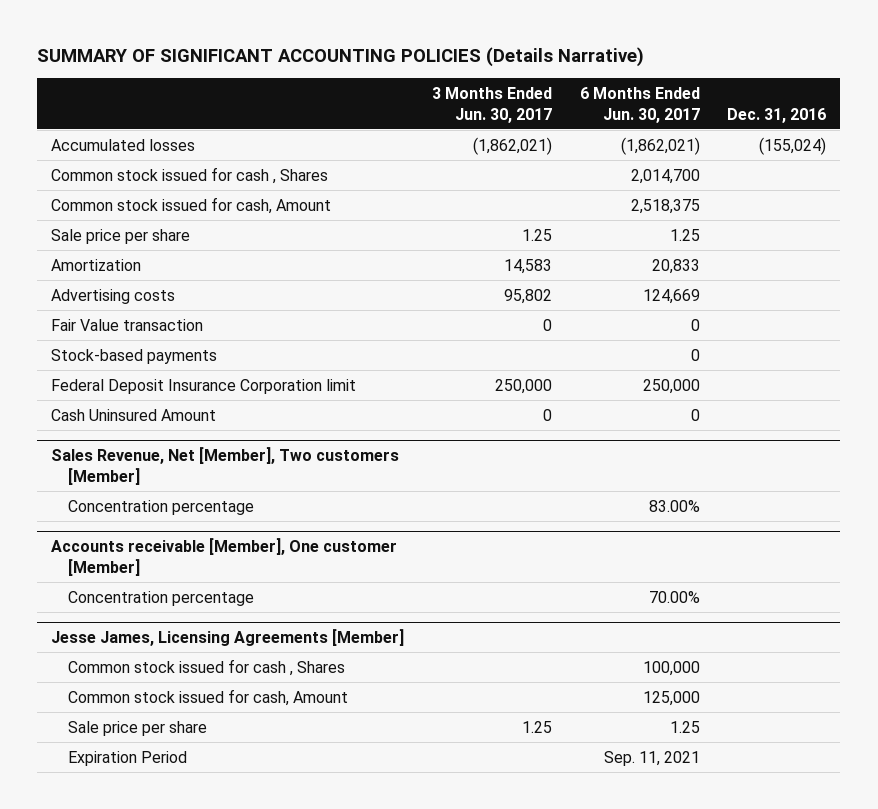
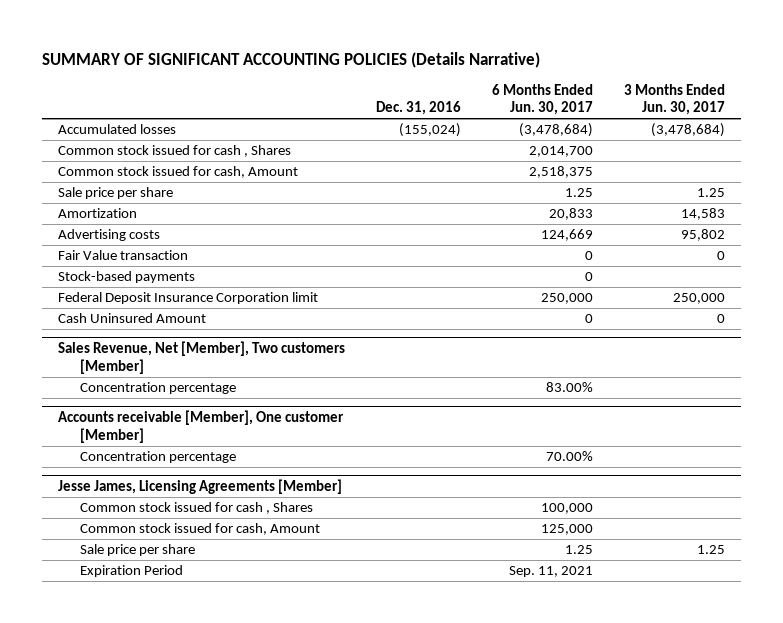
[472,136,552,155] (1,862,021) -> [651,123,726,138] (3,478,684)
[620,136,700,155] (1,862,021) -> [518,123,593,138] (3,478,684)

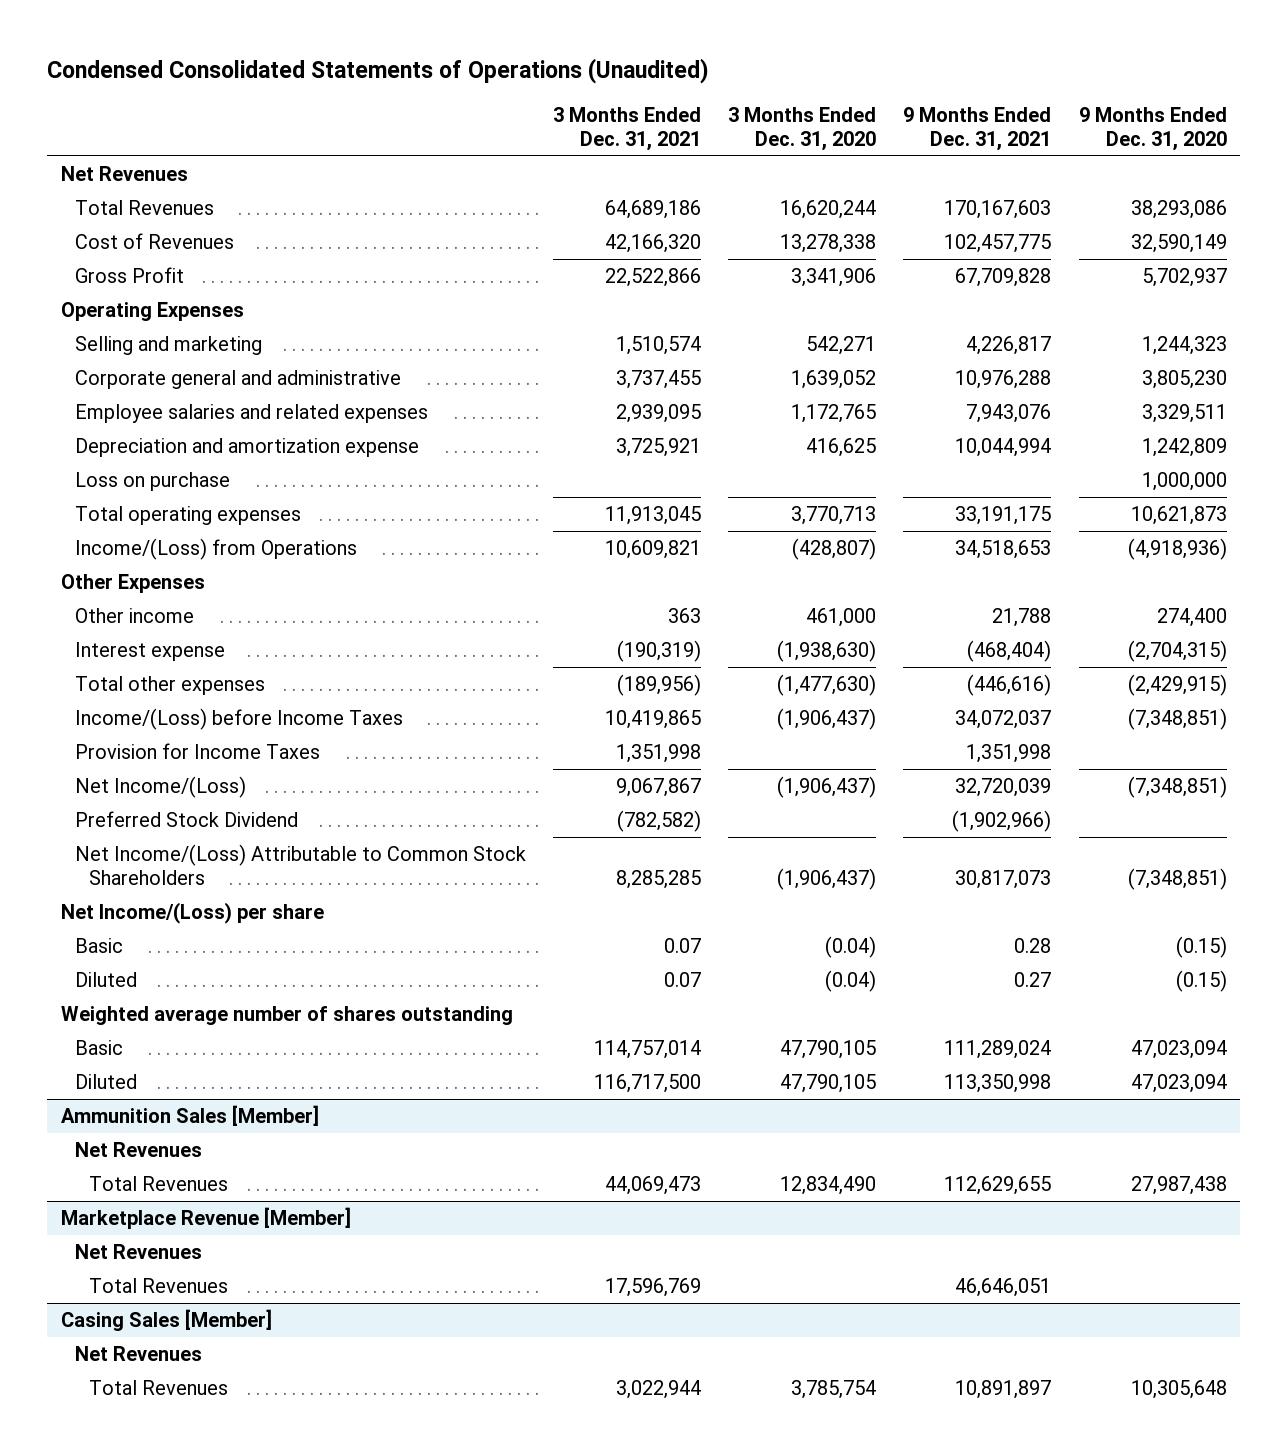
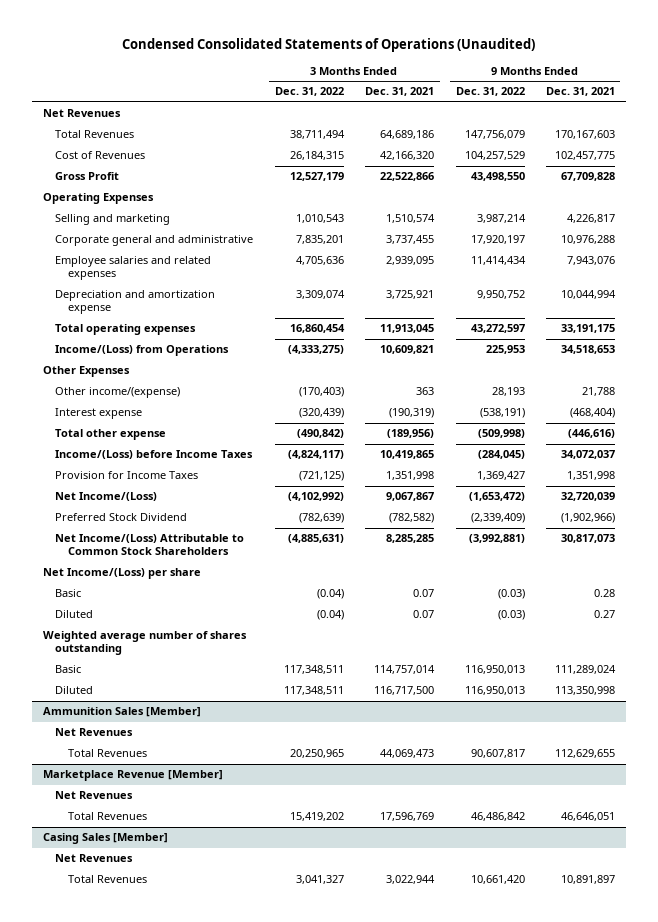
[728,106,877,151] 3 Months Ended Dec. 31, 2020 -> none
[1078,106,1227,151] 9 Months Ended Dec. 31, 2020 -> none
none -> [274,87,344,97] Dec. 31, 2022
none -> [455,87,525,97] Dec. 31, 2022
[74,471,230,491] Loss on purchase -> none
[74,607,194,623] Other income -> [55,387,181,399] Other income/(expense)
[74,675,265,695] Total other expenses -> [55,429,167,441] Total other expense

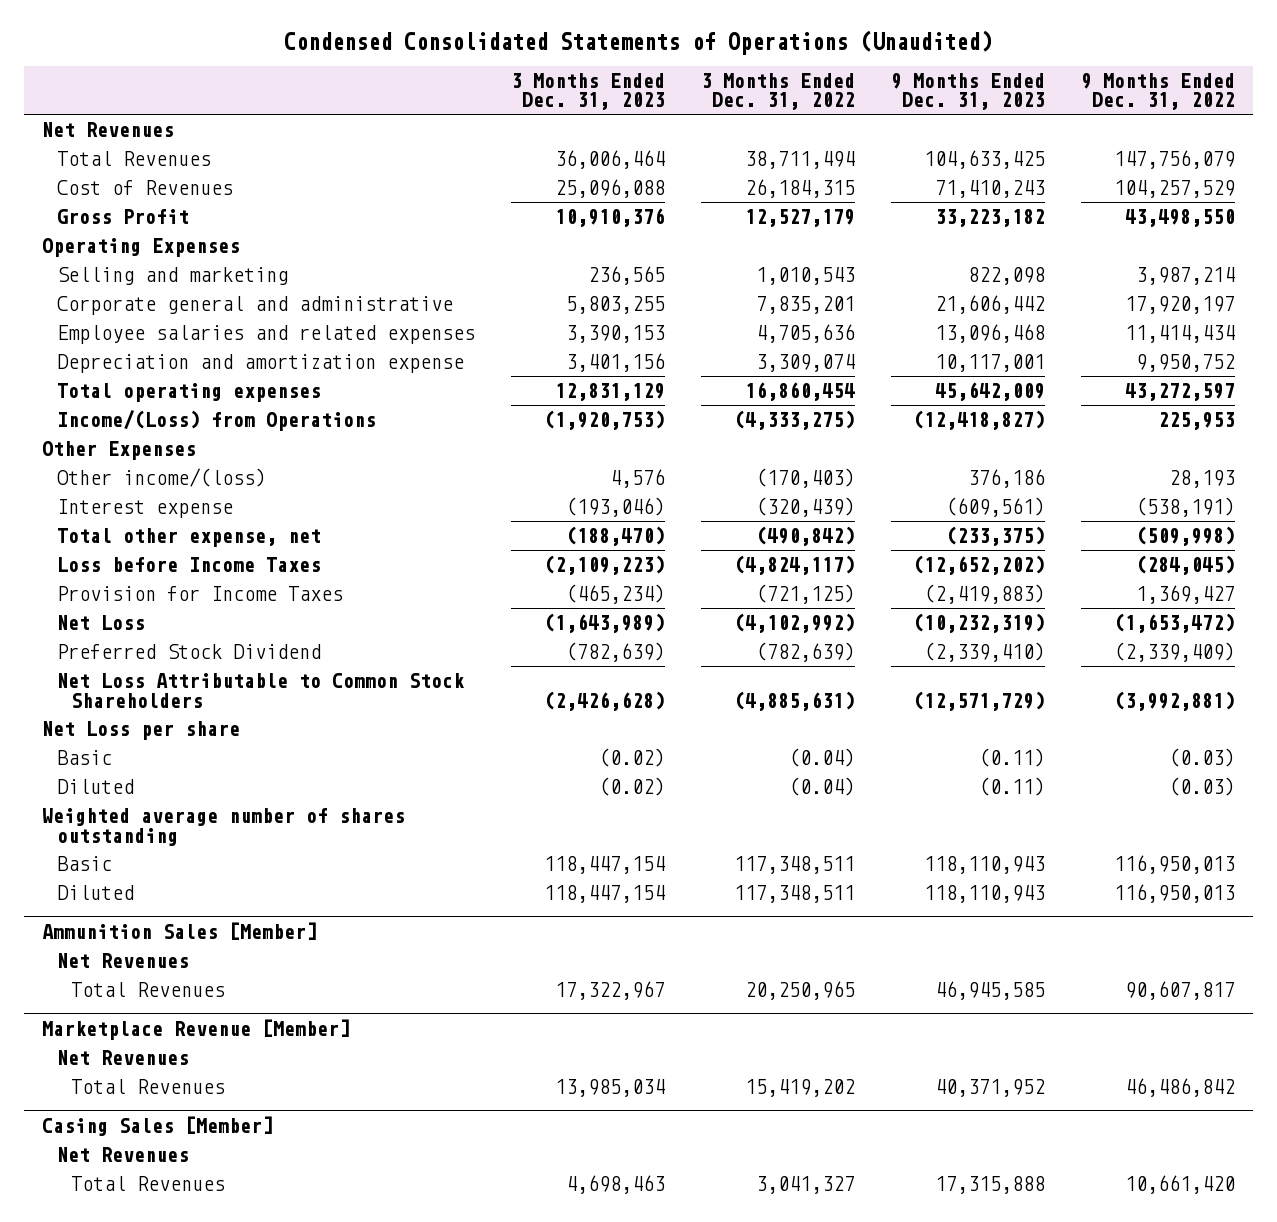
[365,87,435,97] Dec. 31, 2021 -> none
[546,87,616,97] Dec. 31, 2021 -> none
none -> [510,72,665,111] 3 Months Ended Dec. 31, 2023
none -> [890,72,1045,111] 9 Months Ended Dec. 31, 2023
[55,387,181,399] Other income/(expense) -> [56,467,266,487] Other income/(loss)
[55,429,167,441] Total other expense -> [56,527,321,547] Total other expense, net
[55,450,254,460] Income/(Loss) before Income Taxes -> [56,556,321,572] Loss before Income Taxes
[55,492,158,502] Net Income/(Loss) -> [56,614,145,630] Net Loss
[55,534,245,556] Net Income/(Loss) Attributable to Common Stock Shareholders -> [56,672,465,708] Net Loss Attributable to Common Stock Shareholders
[42,568,201,580] Net Income/(Loss) per share -> [42,720,241,740] Net Loss per share

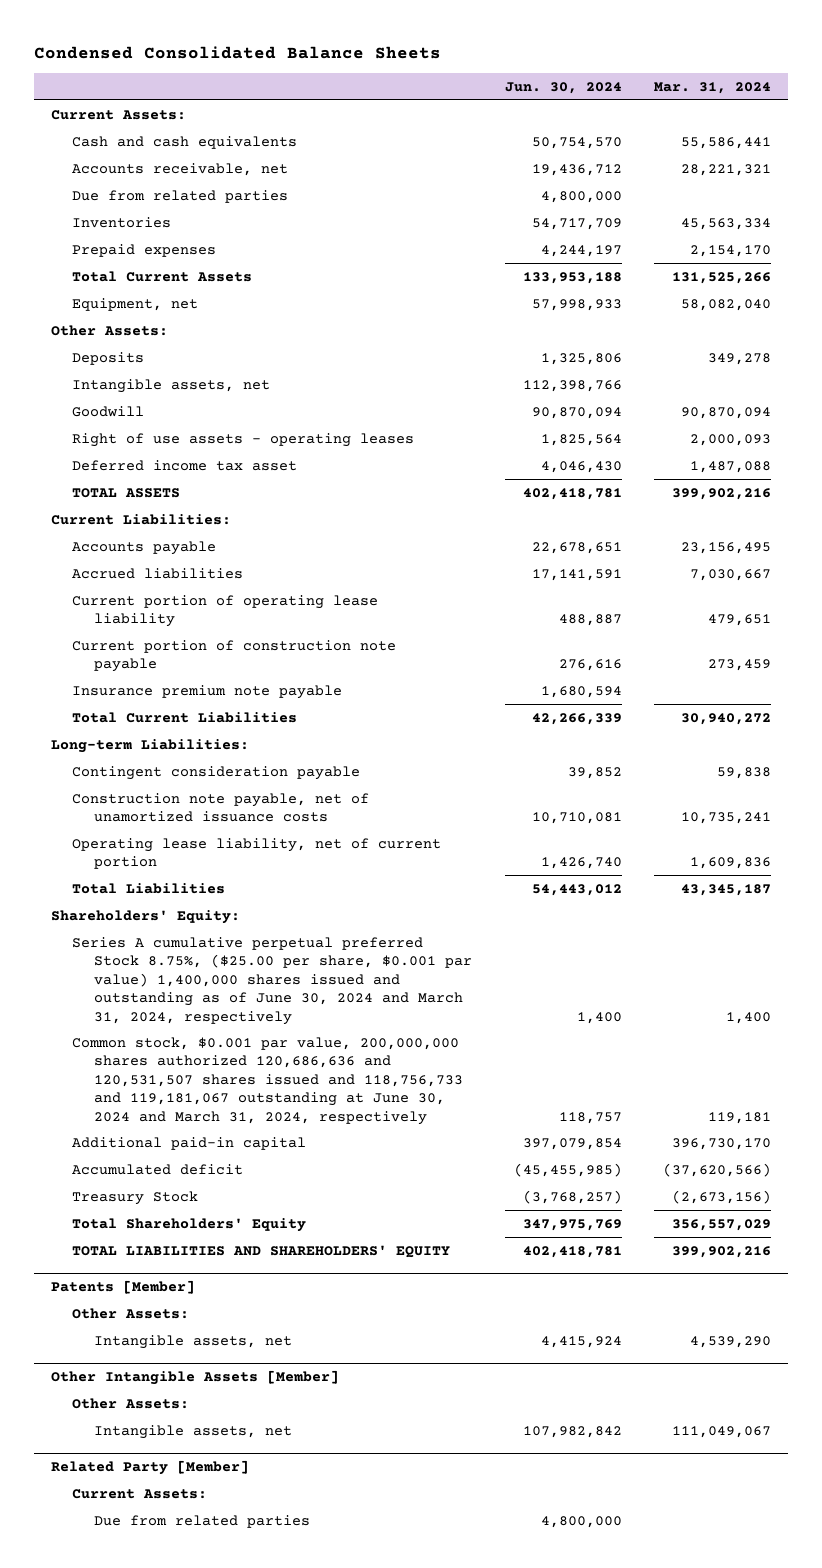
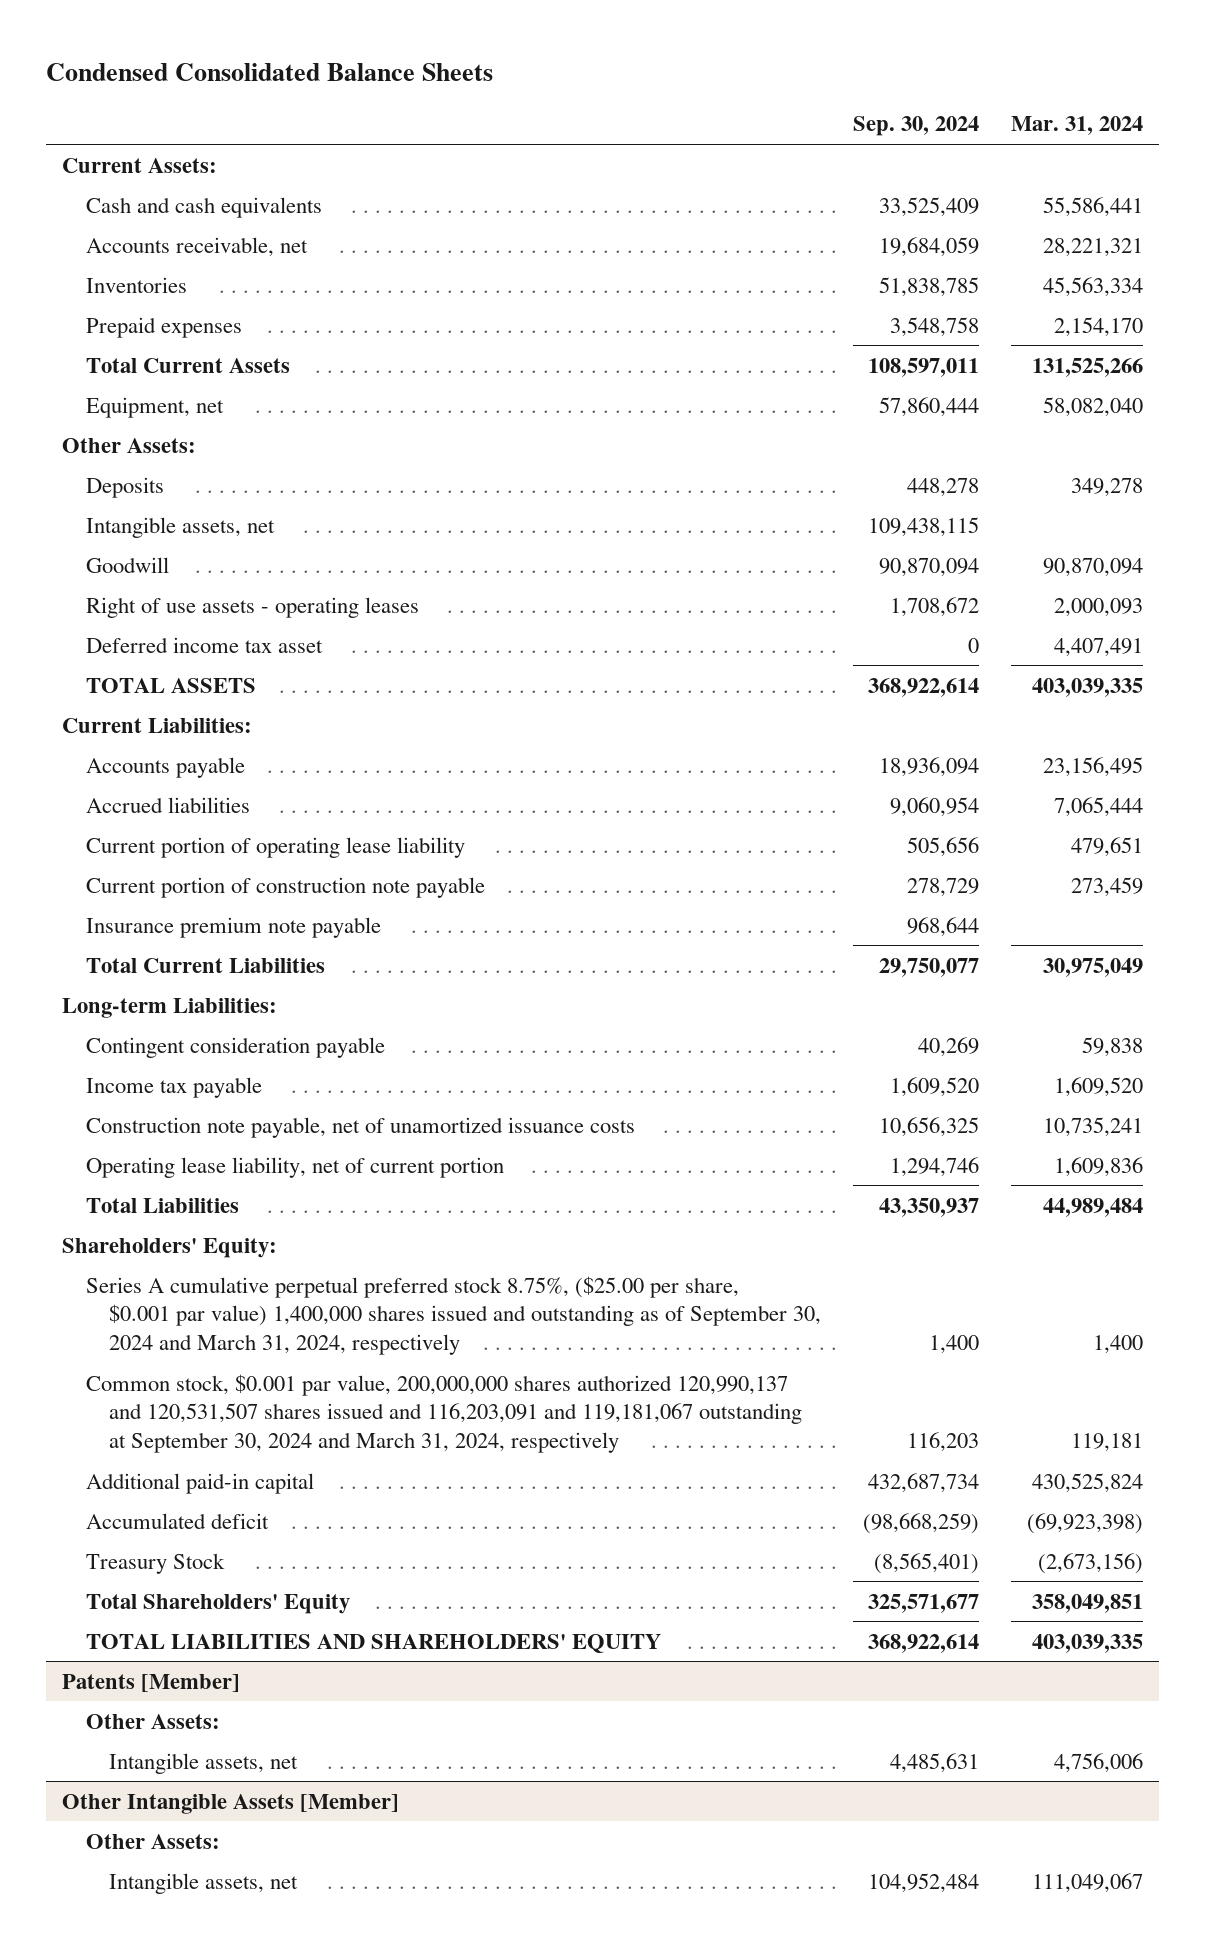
[504,81,622,94] Jun. 30, 2024 -> none
none -> [853,116,980,137] Sep. 30, 2024
[72,189,289,203] Due from related parties -> none
[690,460,772,473] 1,487,088 -> [1054,637,1144,657] 4,407,491
[672,487,772,500] 399,902,216 -> [1032,677,1144,697] 403,039,335
[690,568,772,581] 7,030,667 -> [1054,796,1144,817] 7,065,444
[681,712,772,725] 30,940,272 -> [1043,957,1144,977] 30,975,049
none -> [85,1076,262,1098] Income tax payable
[681,883,772,896] 43,345,187 -> [1043,1197,1144,1217] 44,989,484
[72,936,472,1025] Series A cumulative perpetual preferred Stock 8.75%, ($25.00 per share, $0.001 par value) 1,400,000 shares issued and outstanding as of June 30, 2024 and March 31, 2024, respectively -> [85,1275,822,1356] Series A cumulative perpetual preferred stock 8.75%, ($25.00 per share, $0.001 par value) 1,400,000 shares issued and outstanding as of September 30, 2024 and March 31, 2024, respectively
[72,1036,463,1125] Common stock, $0.001 par value, 200,000,000 shares authorized 120,686,636 and 120,531,507 shares issued and 118,756,733 and 119,181,067 outstanding at June 30, 2024 and March 31, 2024, respectively -> [85,1373,803,1454] Common stock, $0.001 par value, 200,000,000 shares authorized 120,990,137 and 120,531,507 shares issued and 116,203,091 and 119,181,067 outstanding at September 30, 2024 and March 31, 2024, respectively
[672,1137,772,1150] 396,730,170 -> [1032,1472,1144,1493] 430,525,824
[663,1162,772,1177] (37,620,566) -> [1027,1512,1144,1534] (69,923,398)
[672,1218,772,1231] 356,557,029 -> [1032,1593,1144,1613] 358,049,851
[672,1245,772,1258] 399,902,216 -> [1032,1633,1144,1653] 403,039,335
[690,1335,772,1348] 4,539,290 -> [1054,1752,1144,1773] 4,756,006
[50,1459,249,1475] Related Party [Member] -> none
[72,1488,208,1499] Current Assets: -> none
[93,1514,310,1528] Due from related parties -> none

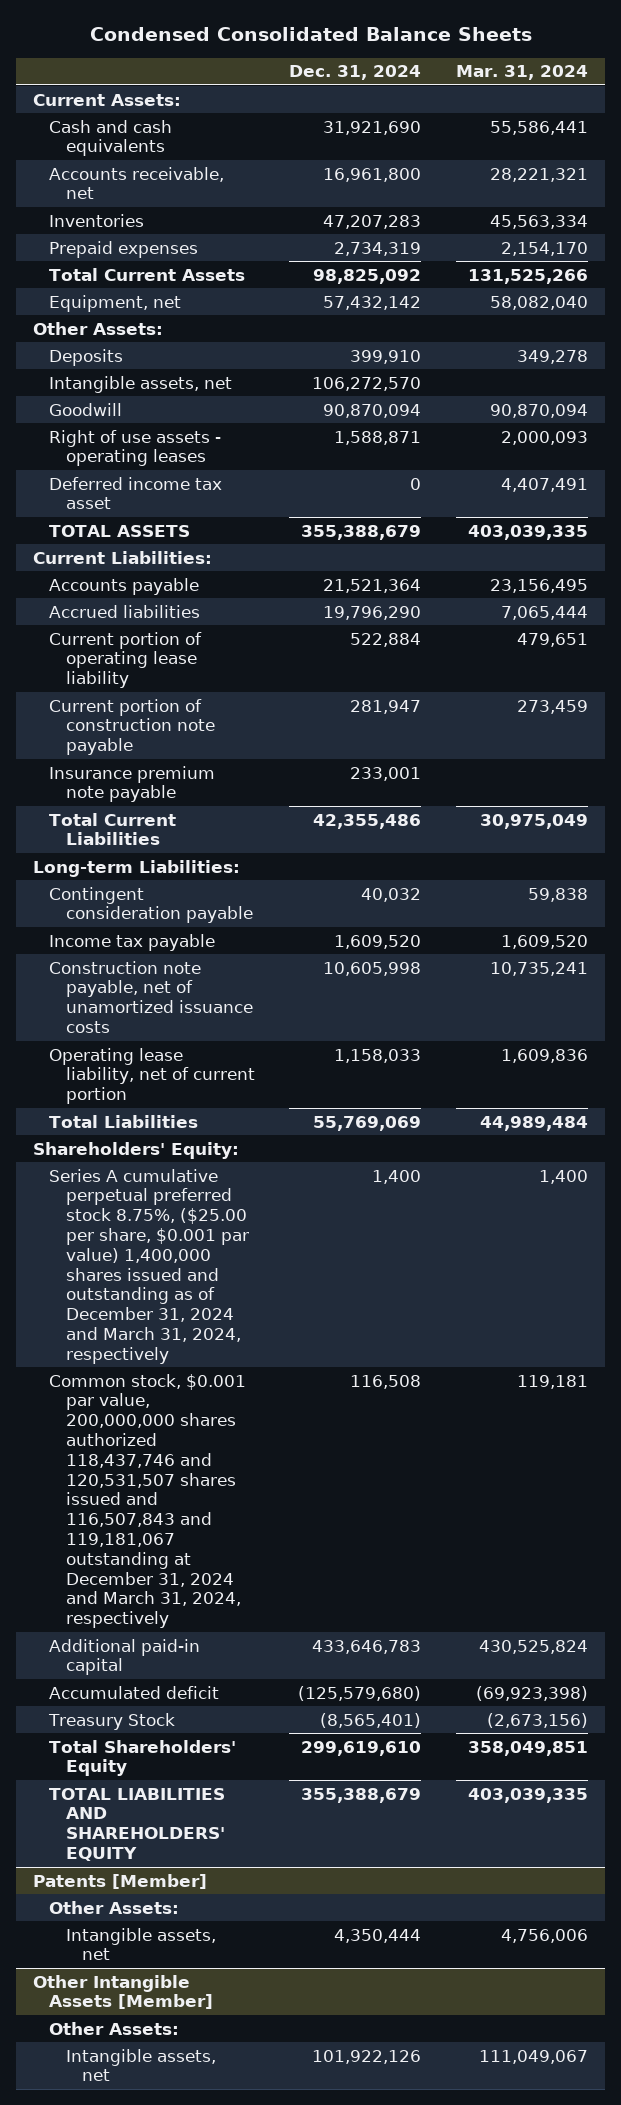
[853,116,980,137] Sep. 30, 2024 -> none
none -> [289,65,422,81] Dec. 31, 2024
[85,1275,822,1356] Series A cumulative perpetual preferred stock 8.75%, ($25.00 per share, $0.001 par value) 1,400,000 shares issued and outstanding as of September 30, 2024 and March 31, 2024, respectively -> [49,1168,249,1364] Series A cumulative perpetual preferred stock 8.75%, ($25.00 per share, $0.001 par value) 1,400,000 shares issued and outstanding as of December 31, 2024 and March 31, 2024, respectively
[85,1373,803,1454] Common stock, $0.001 par value, 200,000,000 shares authorized 120,990,137 and 120,531,507 shares issued and 116,203,091 and 119,181,067 outstanding at September 30, 2024 and March 31, 2024, respectively -> [49,1373,247,1629] Common stock, $0.001 par value, 200,000,000 shares authorized 118,437,746 and 120,531,507 shares issued and 116,507,843 and 119,181,067 outstanding at December 31, 2024 and March 31, 2024, respectively

